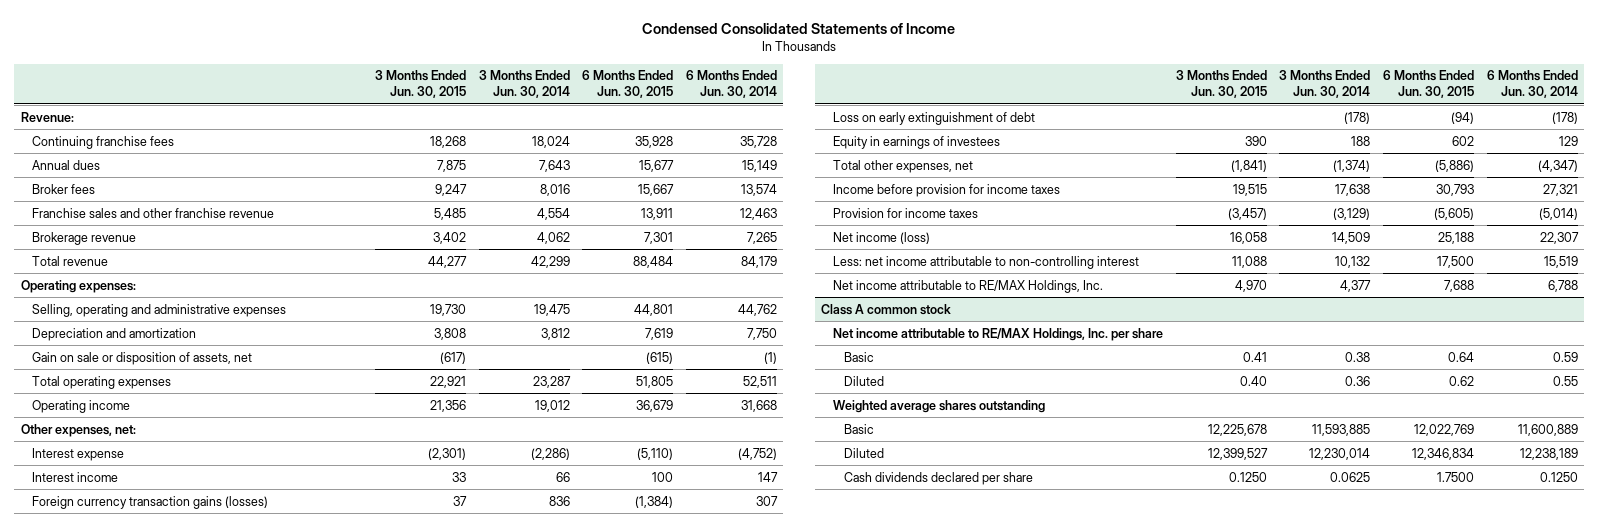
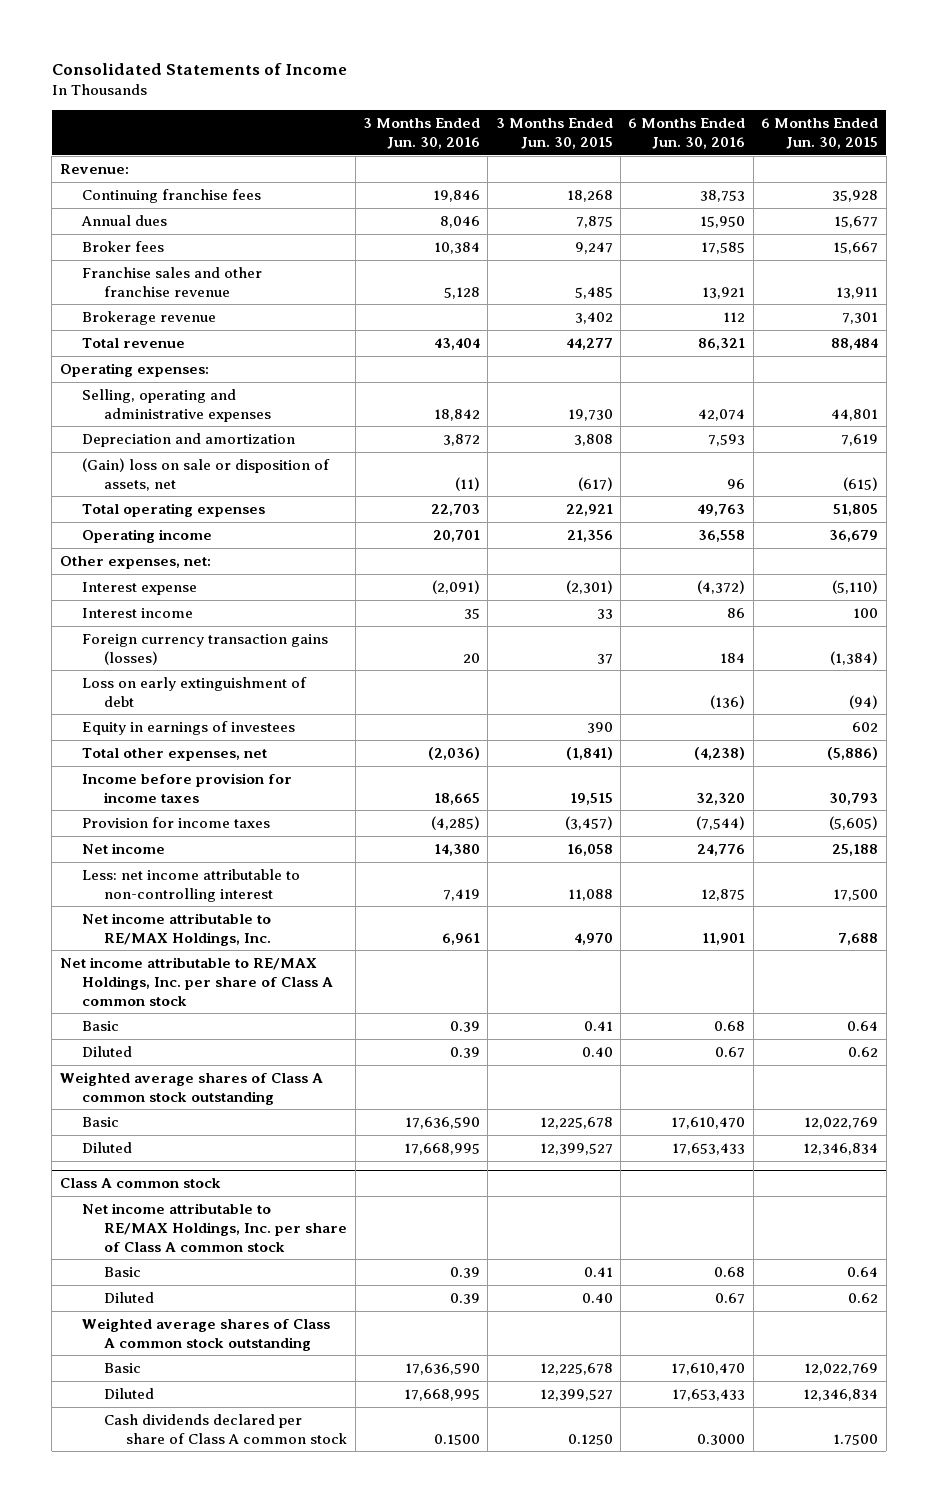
[642,22,956,34] Condensed Consolidated Statements of Income -> [51,63,347,76] Consolidated Statements of Income
[478,70,570,99] 3 Months Ended Jun. 30, 2014 -> none
[686,70,778,99] 6 Months Ended Jun. 30, 2014 -> none
none -> [362,118,480,149] 3 Months Ended Jun. 30, 2016
none -> [628,118,746,149] 6 Months Ended Jun. 30, 2016
[32,351,253,365] Gain on sale or disposition of assets, net -> [81,458,330,491] (Gain) loss on sale or disposition of assets, net
[832,231,930,244] Net income (loss) -> [81,843,165,855] Net income
none -> [59,957,333,1006] Net income attributable to RE/MAX Holdings, Inc. per share of Class A common stock
none -> [81,1021,119,1032] Basic
none -> [81,1046,132,1058] Diluted
none -> [59,1072,323,1105] Weighted average shares of Class A common stock outstanding
none -> [81,1117,119,1128] Basic
none -> [81,1142,132,1154] Diluted
[832,327,1163,341] Net income attributable to RE/MAX Holdings, Inc. per share -> [81,1203,348,1252] Net income attributable to RE/MAX Holdings, Inc. per share of Class A common stock
[832,399,1045,413] Weighted average shares outstanding -> [81,1318,330,1351] Weighted average shares of Class A common stock outstanding
[844,471,1034,485] Cash dividends declared per share -> [104,1414,348,1444] Cash dividends declared per share of Class A common stock

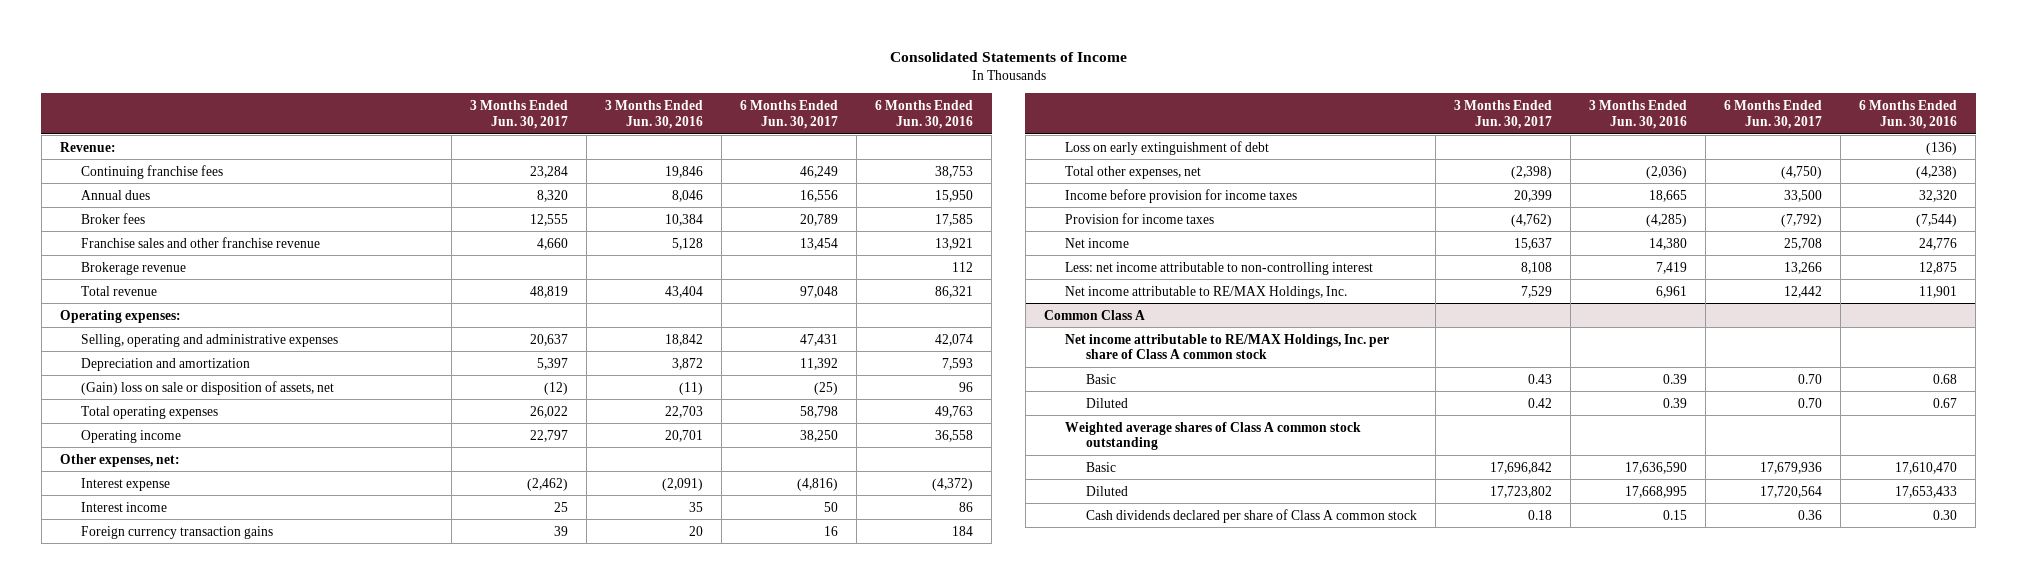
[495,118,613,149] 3 Months Ended Jun. 30, 2015 -> none
[761,118,879,149] 6 Months Ended Jun. 30, 2015 -> none
none -> [470,99,569,129] 3 Months Ended Jun. 30, 2017
none -> [740,99,839,129] 6 Months Ended Jun. 30, 2017
[81,634,328,665] Foreign currency transaction gains (losses) -> [81,525,274,539] Foreign currency transaction gains
[81,721,295,736] Equity in earnings of investees -> none
[59,957,333,1006] Net income attributable to RE/MAX Holdings, Inc. per share of Class A common stock -> none
[81,1021,119,1032] Basic -> none
[81,1046,132,1058] Diluted -> none
[59,1072,323,1105] Weighted average shares of Class A common stock outstanding -> none
[81,1117,119,1128] Basic -> none
[81,1142,132,1154] Diluted -> none
[59,1178,221,1189] Class A common stock -> [1043,309,1145,320] Common Class A
[433,1433,480,1445] 0.1500 -> [1663,509,1688,520] 0.15
[697,1433,746,1445] 0.3000 -> [1933,509,1958,520] 0.30

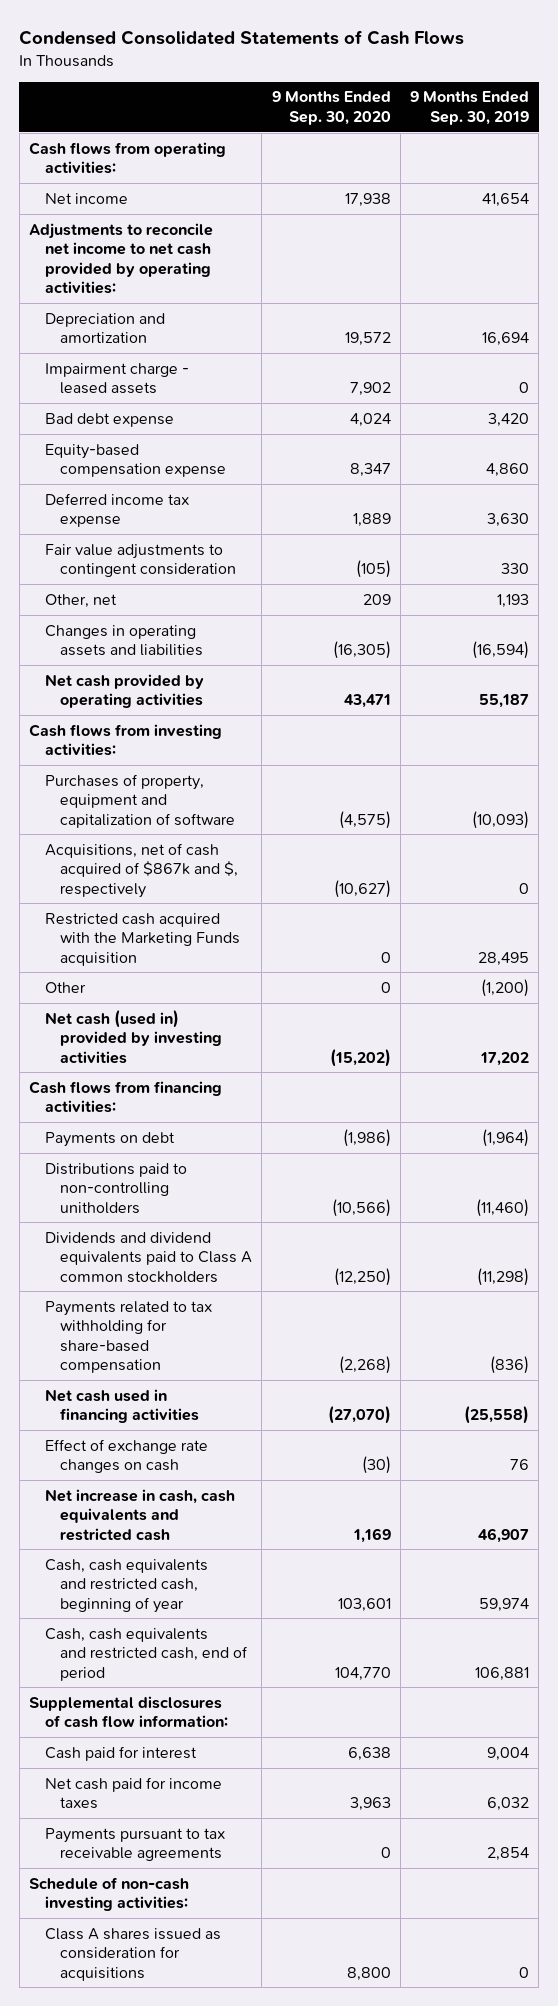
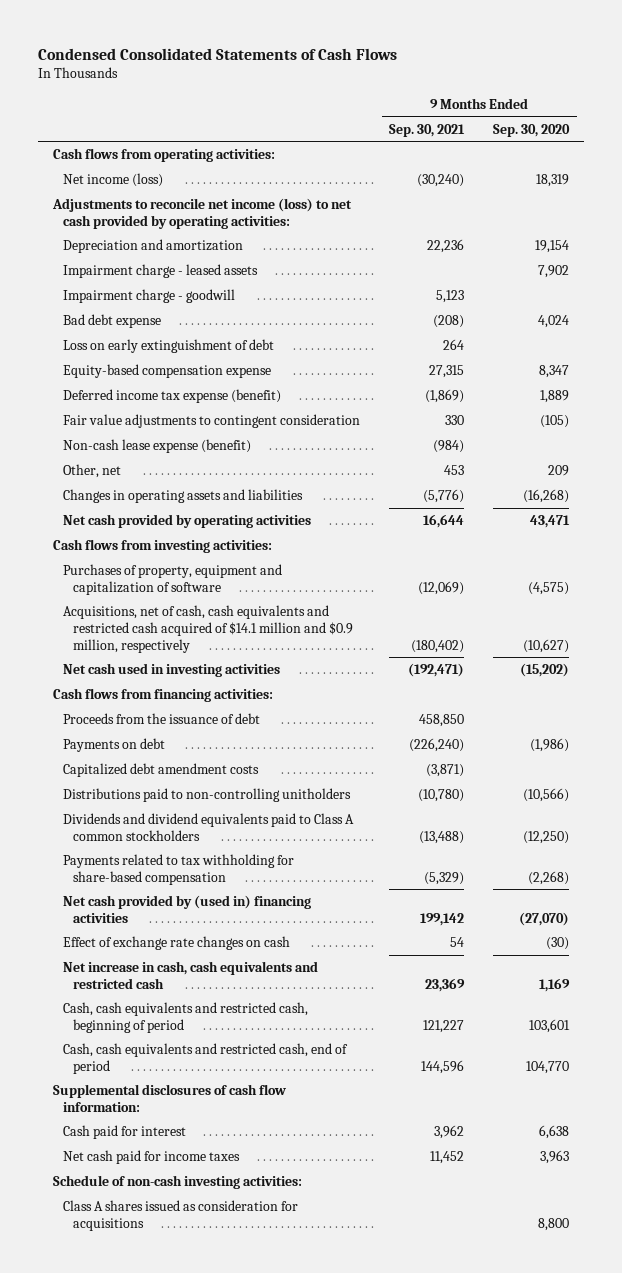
[409,91,529,125] 9 Months Ended Sep. 30, 2019 -> none
none -> [389,123,466,137] Sep. 30, 2021
[44,192,128,204] Net income -> [62,173,163,188] Net income (loss)
[344,192,391,207] 17,938 -> [536,174,570,188] 18,319
[28,222,213,295] Adjustments to reconcile net income to net cash provided by operating activities: -> [51,198,352,229] Adjustments to reconcile net income (loss) to net cash provided by operating activities:
[344,332,391,347] 19,572 -> [535,240,570,254] 19,154
none -> [62,289,235,304] Impairment charge - goodwill
none -> [62,339,274,354] Loss on early extinguishment of debt
[44,492,189,528] Deferred income tax expense -> [62,389,281,404] Deferred income tax expense (benefit)
none -> [62,439,251,454] Non-cash lease expense (benefit)
[332,641,391,660] (16,305) -> [523,489,570,504] (16,268)
[44,912,241,966] Restricted cash acquired with the Marketing Funds acquisition -> none
[44,981,86,993] Other -> none
[44,842,239,898] Acquisitions, net of cash acquired of $867k and $, respectively -> [62,605,353,653] Acquisitions, net of cash, cash equivalents and restricted cash acquired of $14.1 million and $0.9 million, respectively
[44,1009,223,1064] Net cash (used in) provided by investing activities -> [62,663,280,678] Net cash used in investing activities
none -> [62,713,260,725] Proceeds from the issuance of debt
none -> [62,763,259,778] Capitalized debt amendment costs
[44,1388,200,1424] Net cash used in financing activities -> [62,895,311,923] Net cash provided by (used in) financing activities
[44,1558,208,1613] Cash, cash equivalents and restricted cash, beginning of year -> [62,1002,308,1033] Cash, cash equivalents and restricted cash, beginning of period
[44,1827,225,1862] Payments pursuant to tax receivable agreements -> none

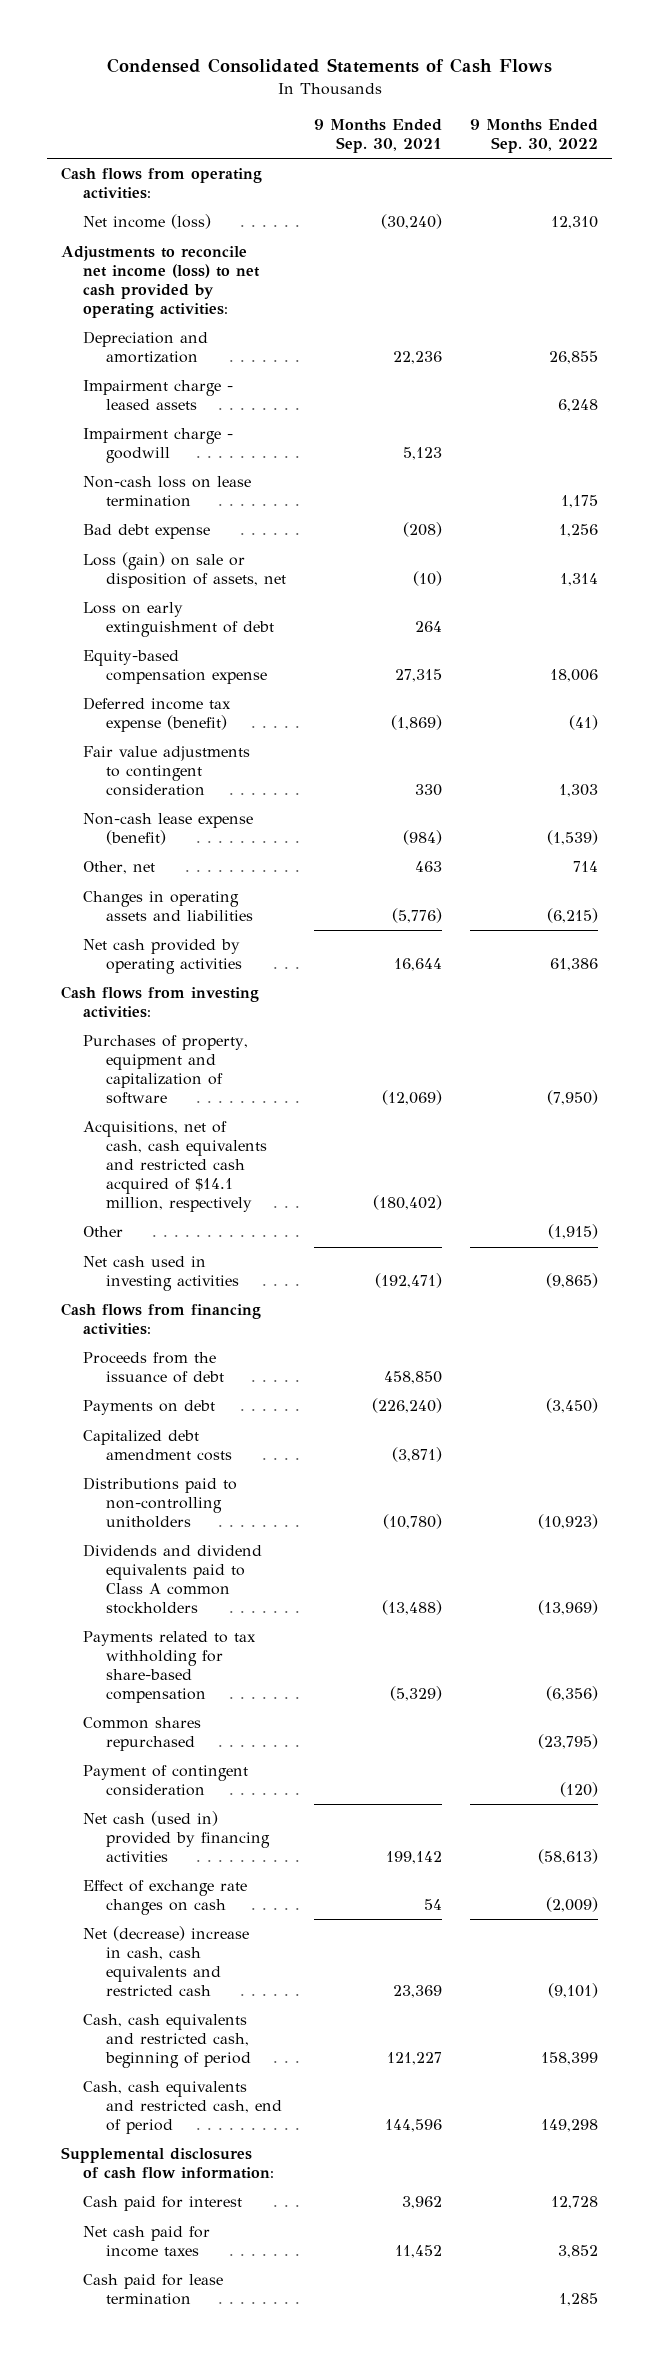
[493,123,571,137] Sep. 30, 2020 -> none
none -> [470,119,599,154] 9 Months Ended Sep. 30, 2022
none -> [83,476,252,508] Non-cash loss on lease termination
none -> [83,552,286,589] Loss (gain) on sale or disposition of assets, net
[444,465,465,476] 453 -> [414,861,442,873] 463
[62,605,353,653] Acquisitions, net of cash, cash equivalents and restricted cash acquired of $14.1 million and $0.9 million, respectively -> [83,1121,267,1213] Acquisitions, net of cash, cash equivalents and restricted cash acquired of $14.1 million, respectively
none -> [83,1226,124,1238] Other
none -> [83,1717,202,1752] Common shares repurchased
none -> [83,1765,249,1797] Payment of contingent consideration
[62,895,311,923] Net cash provided by (used in) financing activities -> [83,1811,270,1863] Net cash (used in) provided by financing activities
[62,961,318,989] Net increase in cash, cash equivalents and restricted cash -> [83,1926,250,1997] Net (decrease) increase in cash, cash equivalents and restricted cash
[52,1175,302,1190] Schedule of non-cash investing activities: -> none
[62,1200,298,1231] Class A shares issued as consideration for acquisitions -> none
none -> [83,2274,224,2306] Cash paid for lease termination

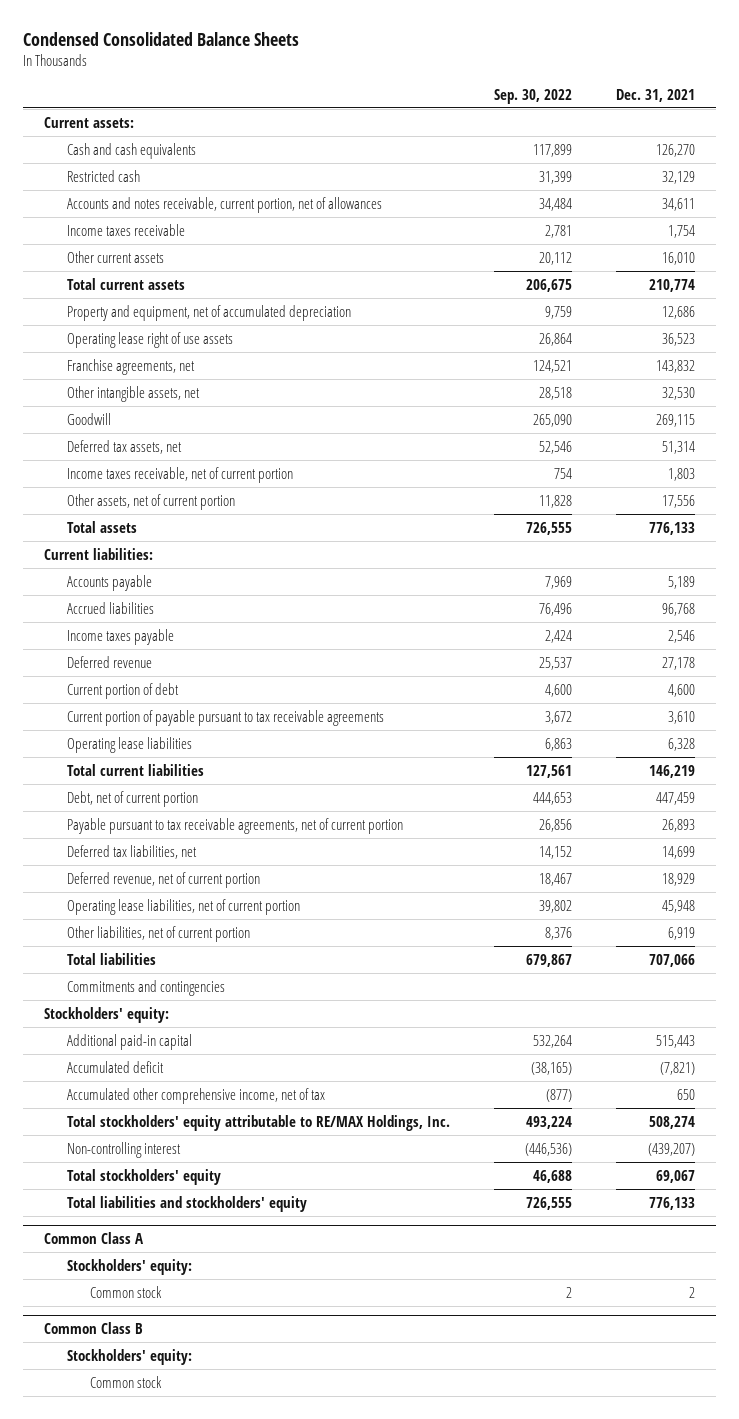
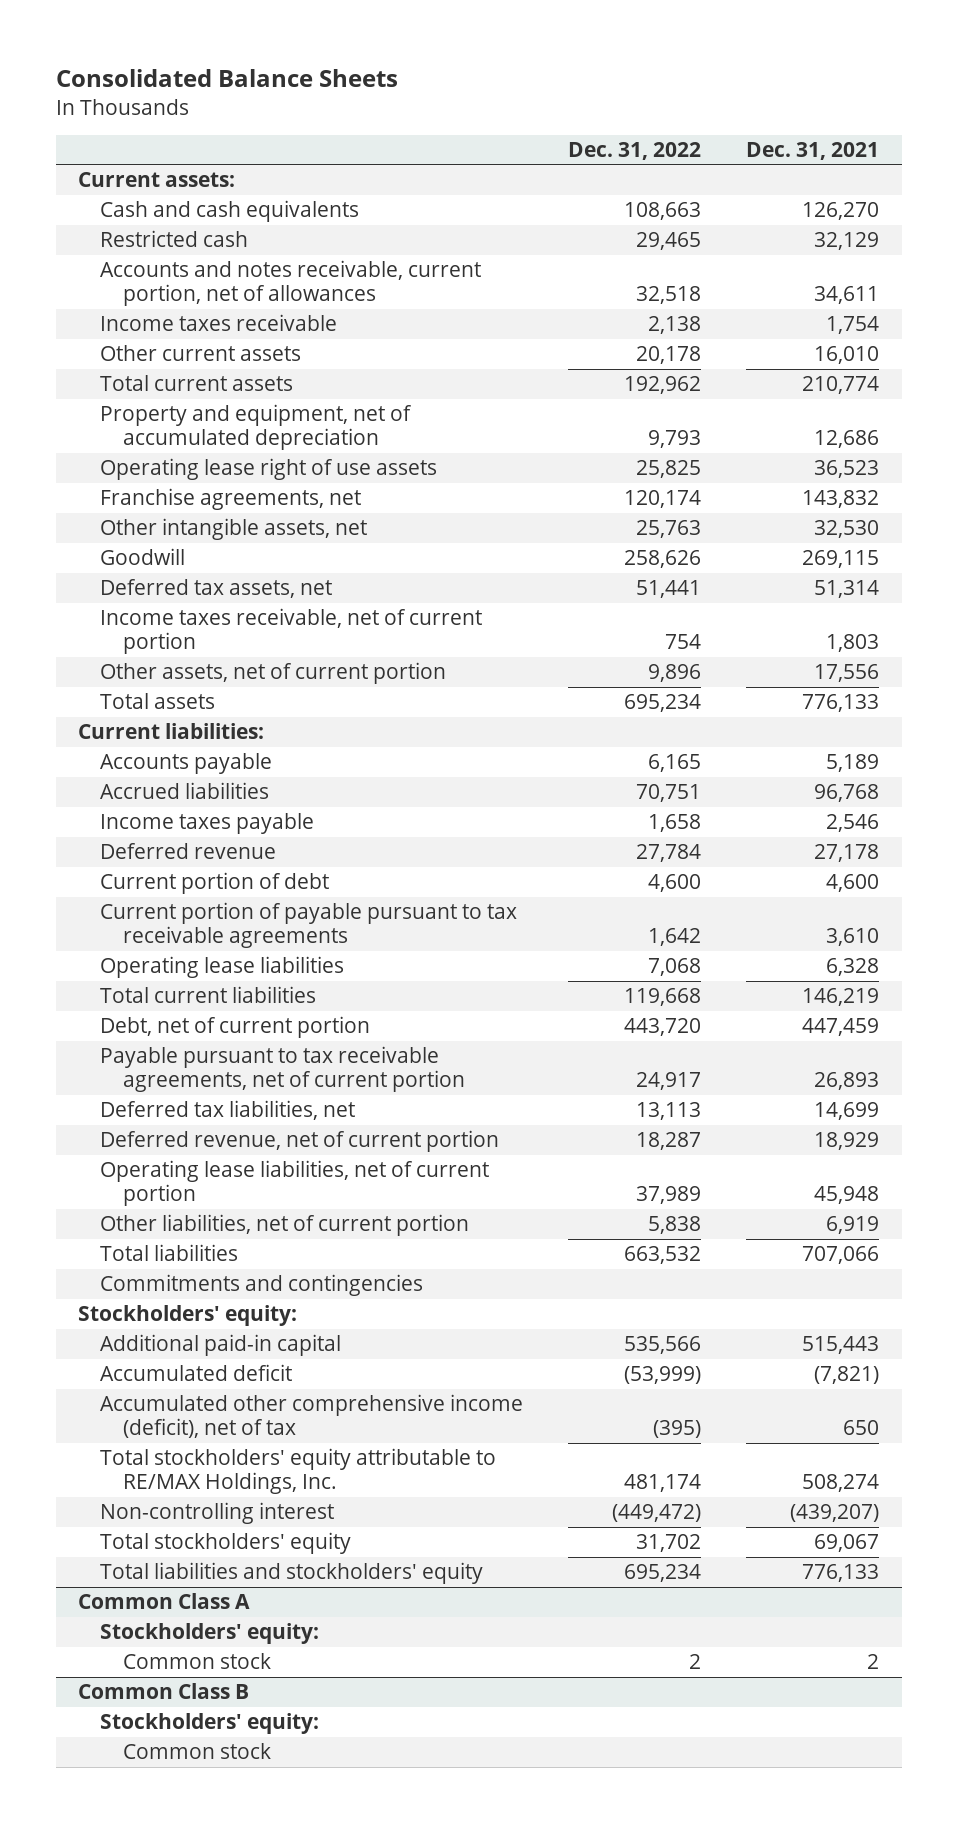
[22,31,299,46] Condensed Consolidated Balance Sheets -> [55,69,398,88] Consolidated Balance Sheets
[493,88,572,104] Sep. 30, 2022 -> none
none -> [568,141,702,160] Dec. 31, 2022
[67,1087,326,1104] Accumulated other comprehensive income, net of tax -> [100,1394,524,1439] Accumulated other comprehensive income (deficit), net of tax

